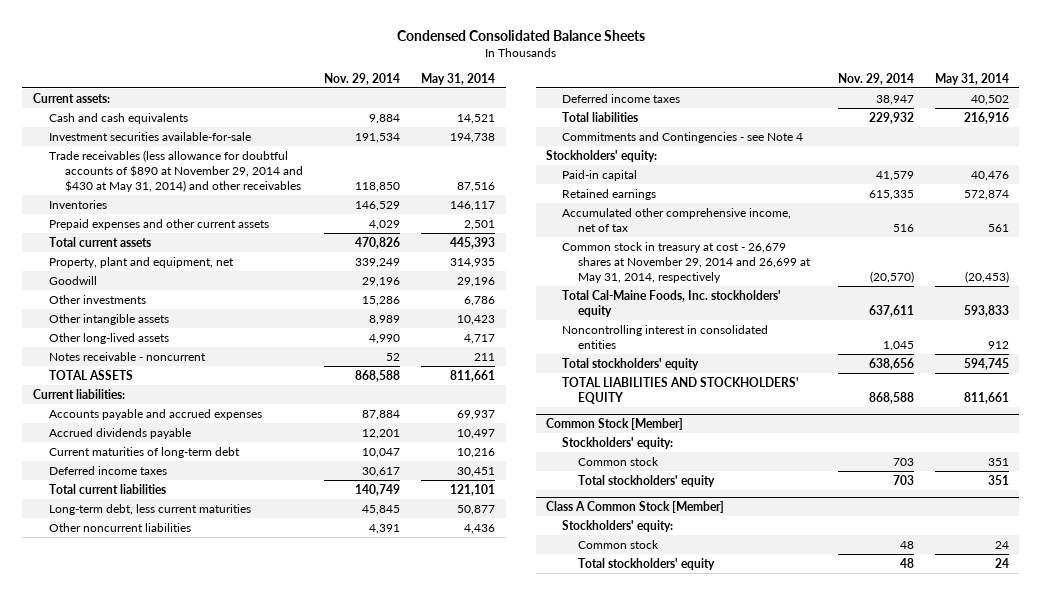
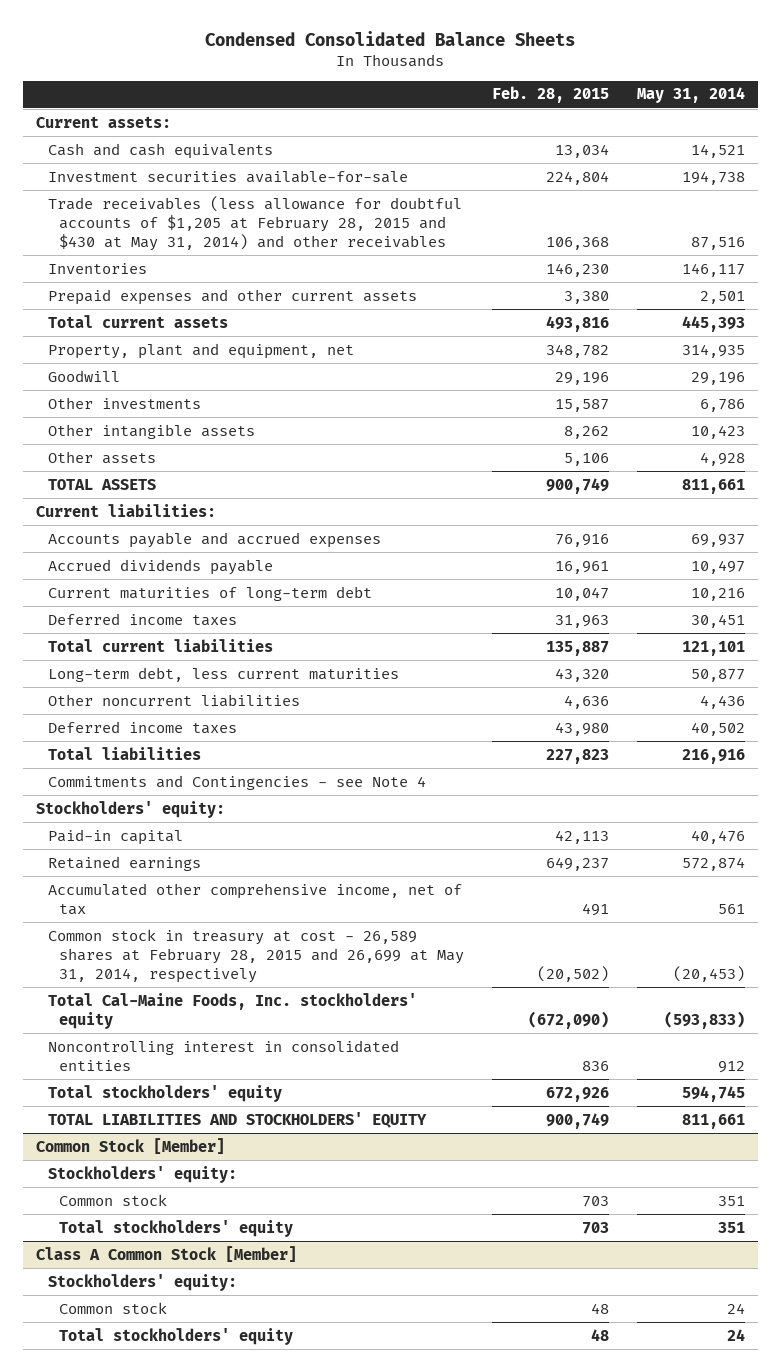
[323,72,400,85] Nov. 29, 2014 -> none
none -> [491,86,609,104] Feb. 28, 2015
[48,149,303,193] Trade receivables (less allowance for doubtful accounts of $890 at November 29, 2014 and $430 at May 31, 2014) and other receivables -> [47,195,462,252] Trade receivables (less allowance for doubtful accounts of $1,205 at February 28, 2015 and $430 at May 31, 2014) and other receivables
[48,351,206,361] Notes receivable - noncurrent -> none
[48,332,169,344] Other long-lived assets -> [47,450,156,464] Other assets
[464,333,496,344] 4,717 -> [699,451,745,466] 4,928
[562,241,812,284] Common stock in treasury at cost - 26,679 shares at November 29, 2014 and 26,699 at May 31, 2014, respectively -> [47,928,465,984] Common stock in treasury at cost - 26,589 shares at February 28, 2015 and 26,699 at May 31, 2014, respectively
[963,304,1009,317] 593,833 -> [663,1010,745,1029] (593,833)

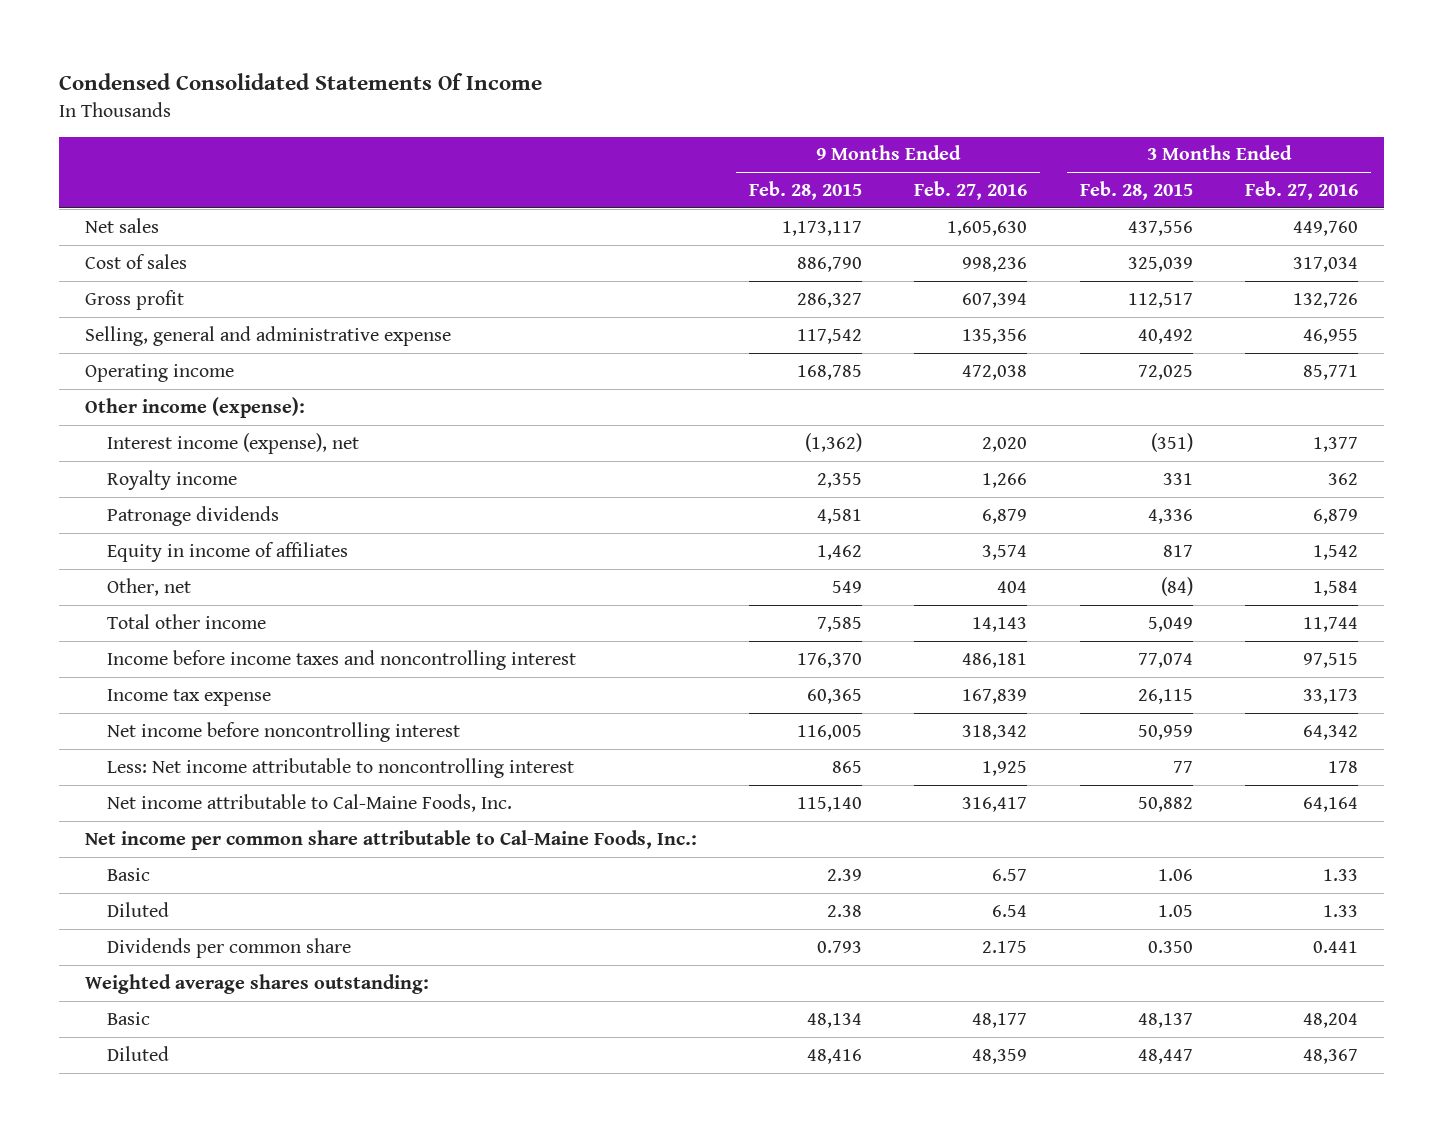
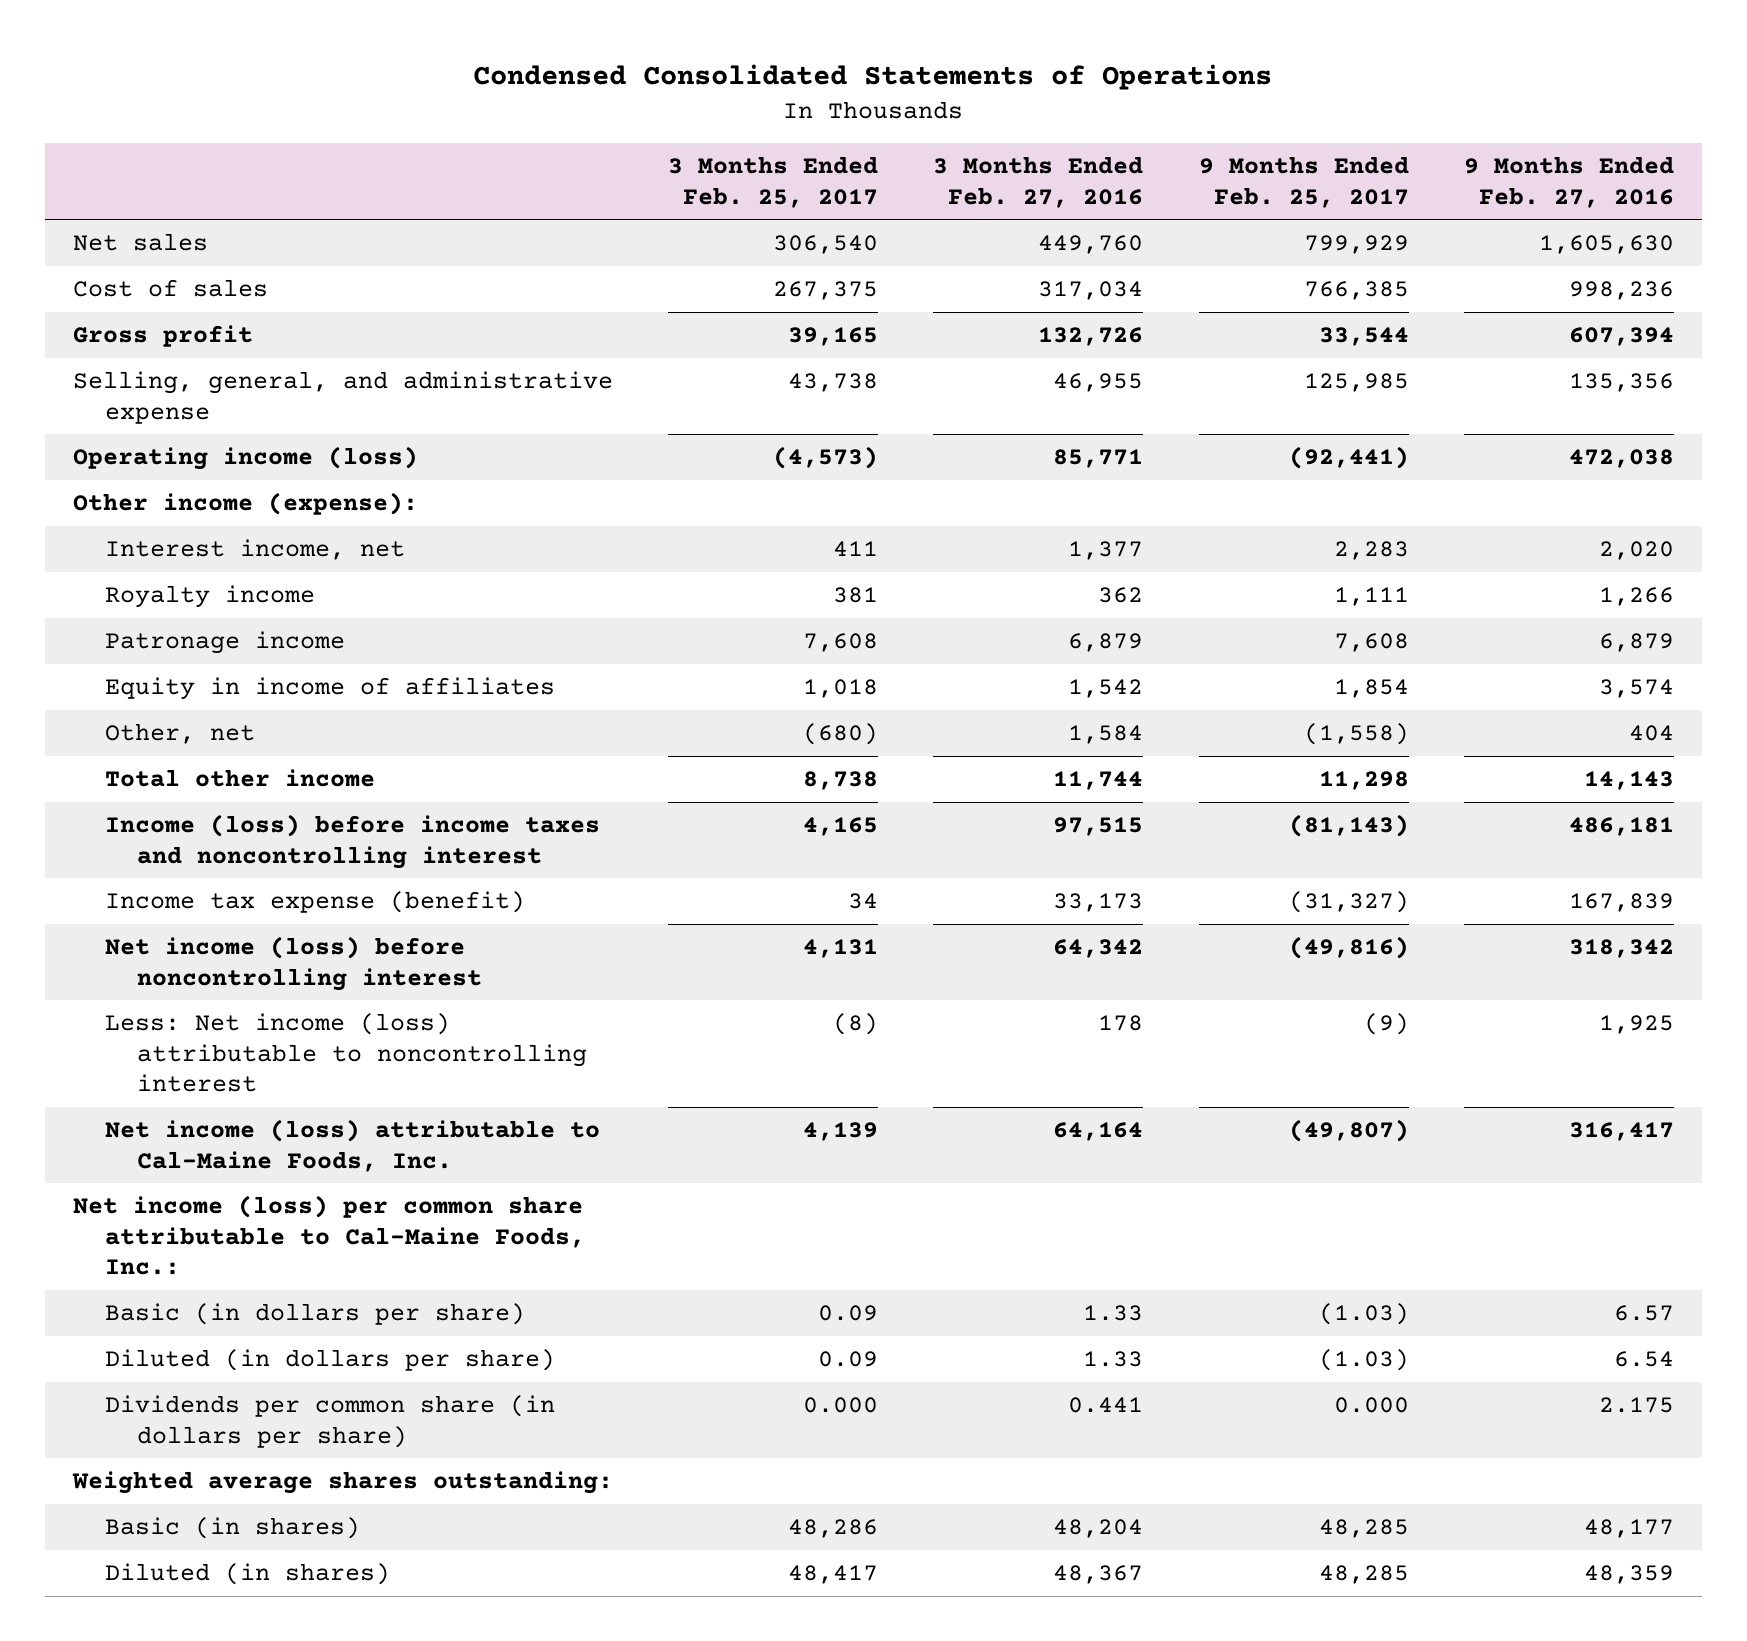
[59,72,543,90] Condensed Consolidated Statements Of Income -> [473,63,1273,90] Condensed Consolidated Statements of Operations
[749,180,863,200] Feb. 28, 2015 -> none
[1079,180,1193,200] Feb. 28, 2015 -> none
none -> [668,156,879,208] 3 Months Ended Feb. 25, 2017
none -> [1198,156,1409,208] 9 Months Ended Feb. 25, 2017
[85,325,452,346] Selling, general and administrative expense -> [72,371,613,424] Selling, general, and administrative expense
[85,363,235,382] Operating income -> [72,446,418,471] Operating income (loss)
[107,432,360,454] Interest income (expense), net -> [104,539,405,561] Interest income, net
[107,505,280,526] Patronage dividends -> [104,631,345,655] Patronage income
[107,649,577,670] Income before income taxes and noncontrolling interest -> [104,814,600,869] Income (loss) before income taxes and noncontrolling interest
[107,688,272,706] Income tax expense -> [104,891,525,914] Income tax expense (benefit)
[107,721,461,742] Net income before noncontrolling interest -> [104,936,483,991] Net income (loss) before noncontrolling interest
[107,757,575,778] Less: Net income attributable to noncontrolling interest -> [104,1013,588,1093] Less: Net income (loss) attributable to noncontrolling interest
[107,793,513,812] Net income attributable to Cal-Maine Foods, Inc. -> [104,1119,600,1172] Net income (loss) attributable to Cal-Maine Foods, Inc.
[85,829,698,850] Net income per common share attributable to Cal-Maine Foods, Inc.: -> [72,1195,585,1276] Net income (loss) per common share attributable to Cal-Maine Foods, Inc.:
[107,867,151,881] Basic -> [104,1303,525,1326] Basic (in dollars per share)
[107,901,170,917] Diluted -> [104,1349,555,1372] Diluted (in dollars per share)
[107,937,352,958] Dividends per common share -> [104,1395,555,1448] Dividends per common share (in dollars per share)
[107,1011,151,1025] Basic -> [104,1517,360,1540] Basic (in shares)
[107,1045,170,1061] Diluted -> [104,1563,390,1586] Diluted (in shares)

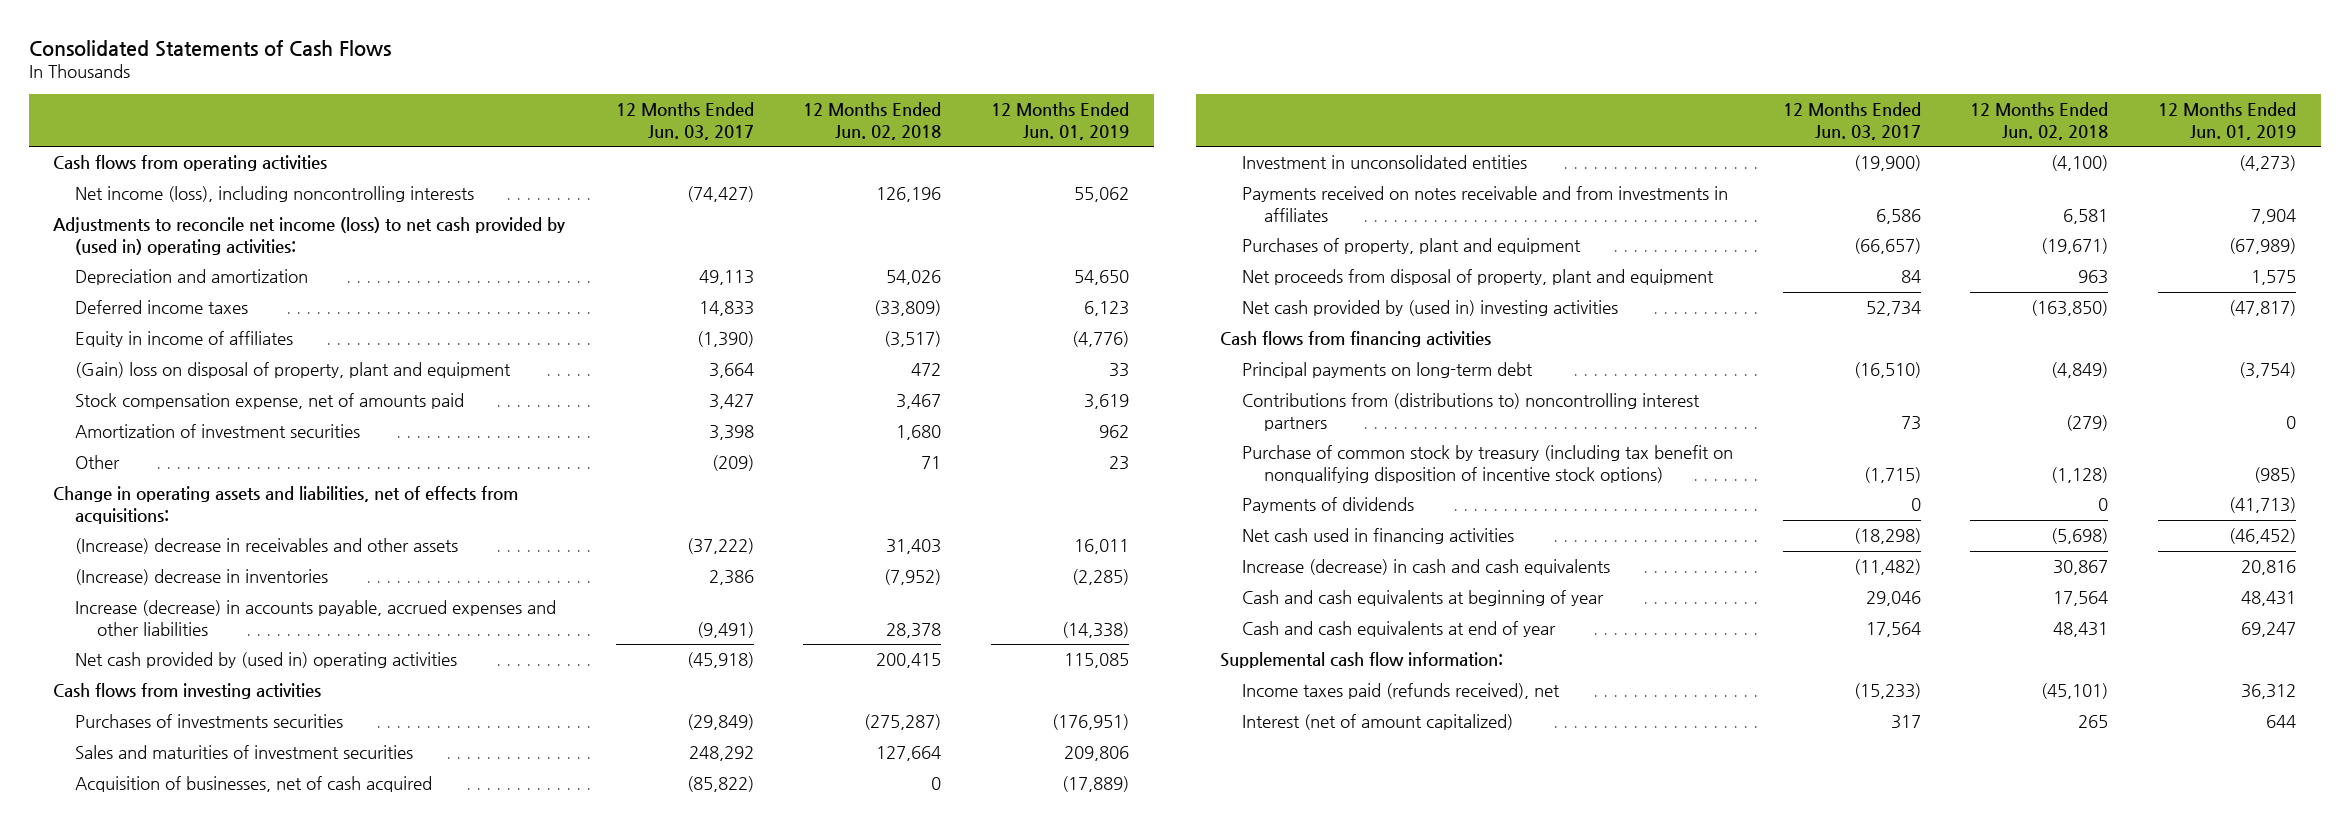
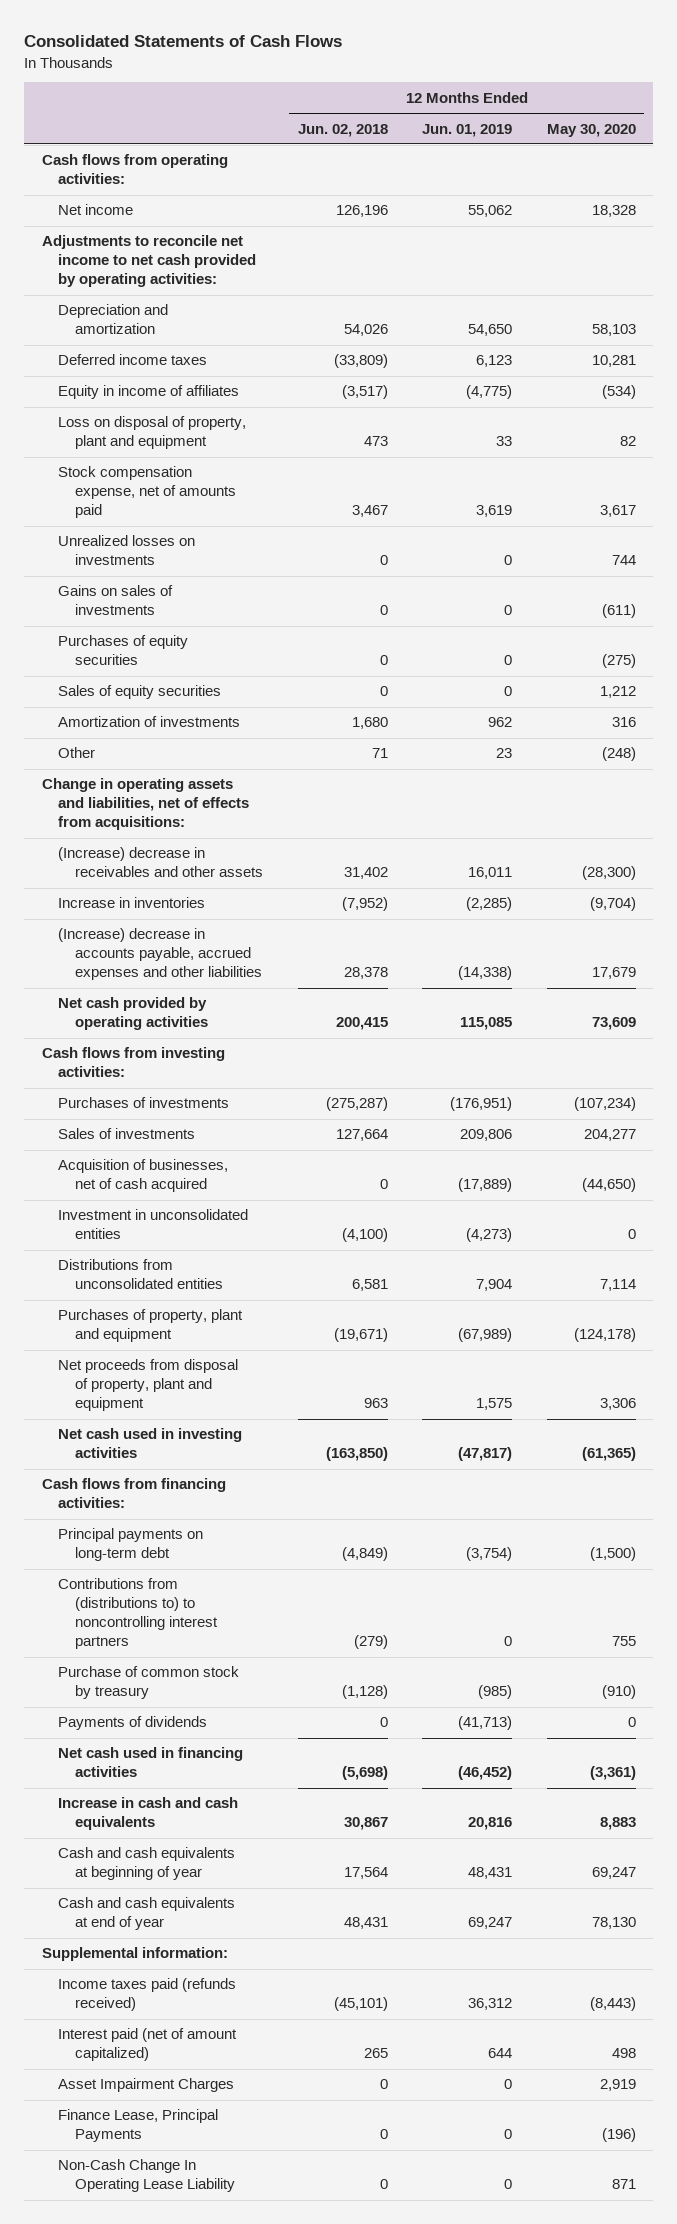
[615,102,754,140] 12 Months Ended Jun. 03, 2017 -> none
none -> [546,123,636,137] May 30, 2020
[53,155,328,172] Cash flows from operating activities -> [41,154,228,185] Cash flows from operating activities:
[75,186,475,203] Net income (loss), including noncontrolling interests -> [58,204,134,216] Net income
[53,217,566,255] Adjustments to reconcile net income (loss) to net cash provided by (used in) operating activities: -> [41,235,257,288] Adjustments to reconcile net income to net cash provided by operating activities:
[1071,331,1129,348] (4,776) -> [466,385,513,400] (4,775)
[75,362,512,379] (Gain) loss on disposal of property, plant and equipment -> [58,416,247,450] Loss on disposal of property, plant and equipment
[911,363,942,377] 472 -> [363,436,388,447] 473
none -> [58,535,196,566] Unrealized losses on investments
none -> [58,585,174,616] Gains on sales of investments
none -> [58,635,189,666] Purchases of equity securities
none -> [58,685,222,700] Sales of equity securities
[75,424,361,439] Amortization of investment securities -> [58,716,241,728] Amortization of investments
[886,539,942,555] 31,403 -> [343,867,388,880] 31,402
[75,569,329,586] (Increase) decrease in inventories -> [58,897,206,909] Increase in inventories
[75,600,557,636] Increase (decrease) in accounts payable, accrued expenses and other liabilities -> [58,928,263,981] (Increase) decrease in accounts payable, accrued expenses and other liabilities
[75,652,458,669] Net cash provided by (used in) operating activities -> [58,997,209,1031] Net cash provided by operating activities
[53,683,322,700] Cash flows from investing activities -> [41,1047,225,1078] Cash flows from investing activities:
[75,714,344,729] Purchases of investments securities -> [58,1097,230,1109] Purchases of investments
[75,745,414,760] Sales and maturities of investment securities -> [58,1128,196,1140] Sales of investments
[1242,186,1729,222] Payments received on notes receivable and from investments in affiliates -> [58,1259,224,1290] Distributions from unconsolidated entities
[1242,300,1619,317] Net cash provided by (used in) investing activities -> [58,1428,243,1459] Net cash used in investing activities
[1220,331,1492,348] Cash flows from financing activities -> [41,1478,226,1509] Cash flows from financing activities:
[1242,393,1701,431] Contributions from (distributions to) noncontrolling interest partners -> [58,1578,219,1650] Contributions from (distributions to) to noncontrolling interest partners
[1242,445,1734,483] Purchase of common stock by treasury (including tax benefit on nonqualifying disposition of incentive stock options) -> [58,1666,240,1700] Purchase of common stock by treasury
[1242,559,1611,576] Increase (decrease) in cash and cash equivalents -> [58,1797,239,1831] Increase in cash and cash equivalents
[1220,652,1504,669] Supplemental cash flow information: -> [41,1947,228,1962] Supplemental information:
[1242,683,1561,700] Income taxes paid (refunds received), net -> [58,1978,237,2012] Income taxes paid (refunds received)
[1242,714,1514,731] Interest (net of amount capitalized) -> [58,2028,238,2062] Interest paid (net of amount capitalized)
none -> [58,2078,235,2093] Asset Impairment Charges
none -> [58,2109,219,2143] Finance Lease, Principal Payments
none -> [58,2159,236,2193] Non-Cash Change In Operating Lease Liability

